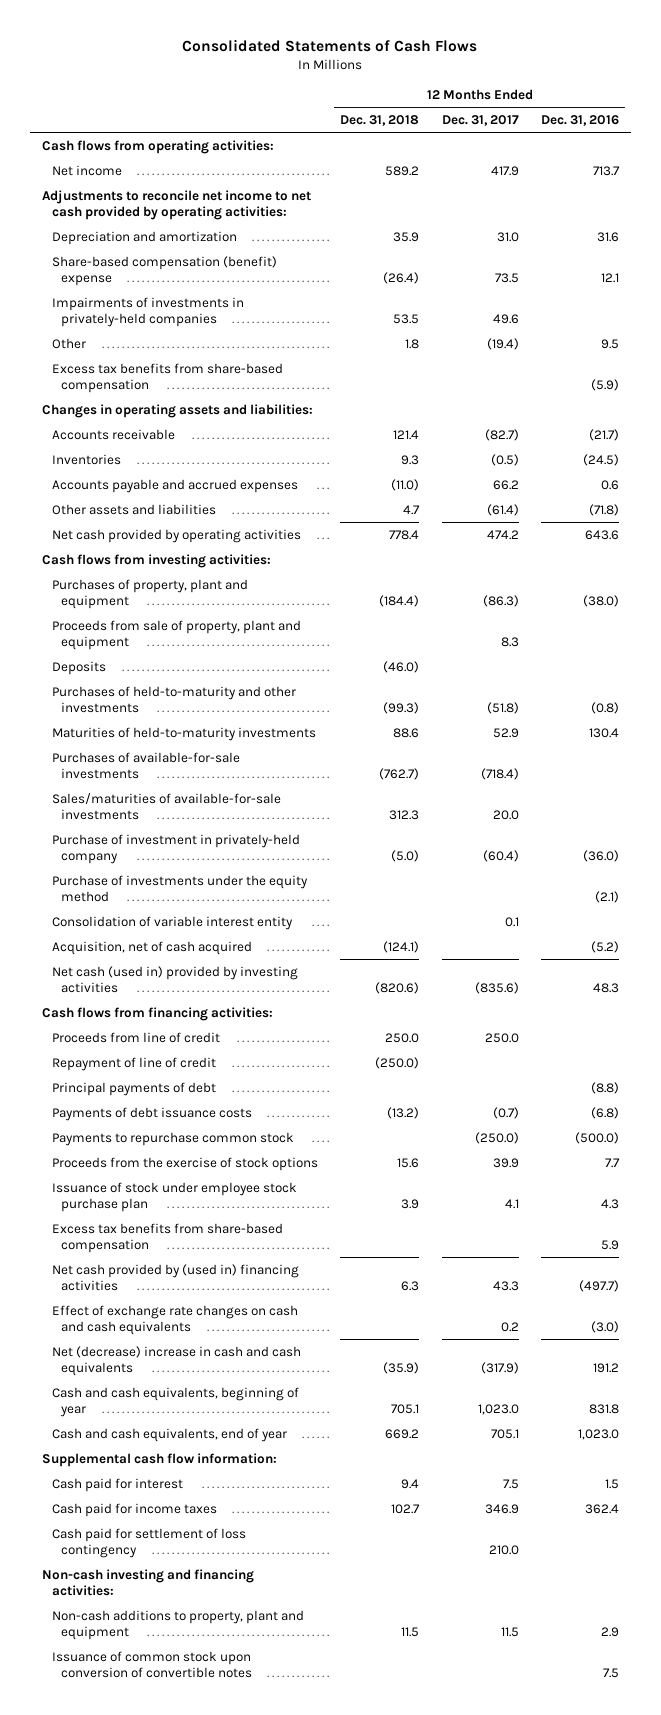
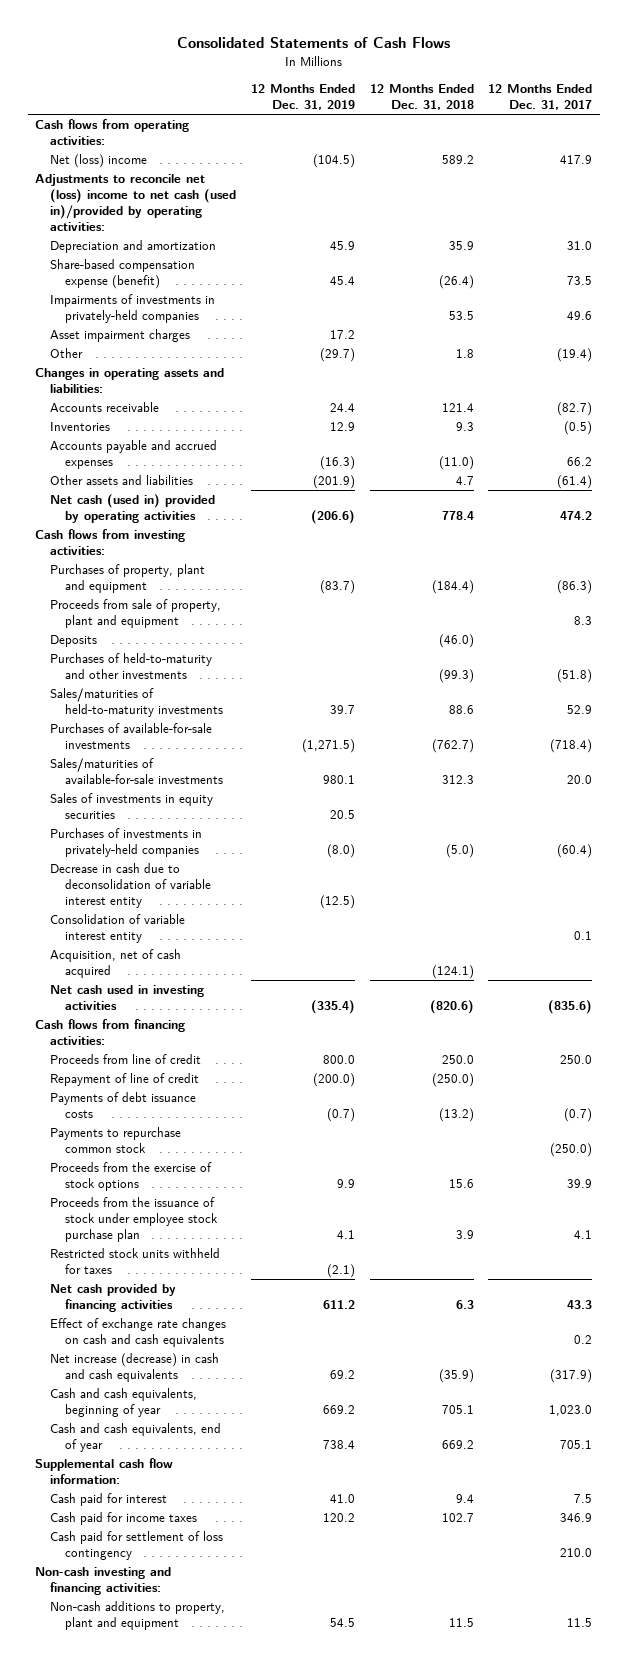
[541,115,620,127] Dec. 31, 2016 -> none
none -> [250,84,355,111] 12 Months Ended Dec. 31, 2019
[51,164,122,176] Net income -> [49,154,147,169] Net (loss) income
[41,189,311,221] Adjustments to reconcile net income to net cash provided by operating activities: -> [35,174,236,231] Adjustments to reconcile net (loss) income to net cash (used in)/provided by operating activities:
[51,255,277,287] Share-based compensation (benefit) expense -> [49,259,195,290] Share-based compensation expense (benefit)
none -> [49,329,190,343] Asset impairment charges
[51,362,283,394] Excess tax benefits from share-based compensation -> none
[51,528,301,543] Net cash provided by operating activities -> [49,494,215,524] Net cash (used in) provided by operating activities
[51,726,316,741] Maturities of held-to-maturity investments -> [49,688,223,718] Sales/maturities of held-to-maturity investments
[51,874,308,903] Purchase of investments under the equity method -> none
none -> [49,793,213,820] Sales of investments in equity securities
[51,833,300,865] Purchase of investment in privately-held company -> [49,828,202,858] Purchases of investments in privately-held companies
none -> [49,863,211,908] Decrease in cash due to deconsolidation of variable interest entity
[51,965,298,994] Net cash (used in) provided by investing activities -> [49,985,204,1011] Net cash used in investing activities
[51,1081,216,1096] Principal payments of debt -> none
[51,1222,283,1254] Excess tax benefits from share-based compensation -> none
[51,1181,297,1213] Issuance of stock under employee stock purchase plan -> [49,1197,218,1242] Proceeds from the issuance of stock under employee stock purchase plan
none -> [49,1248,220,1275] Restricted stock units withheld for taxes
[51,1263,299,1292] Net cash provided by (used in) financing activities -> [49,1284,176,1313] Net cash provided by financing activities
[51,1345,301,1377] Net (decrease) increase in cash and cash equivalents -> [49,1353,219,1383] Net increase (decrease) in cash and cash equivalents
[51,1650,253,1679] Issuance of common stock upon conversion of convertible notes -> none

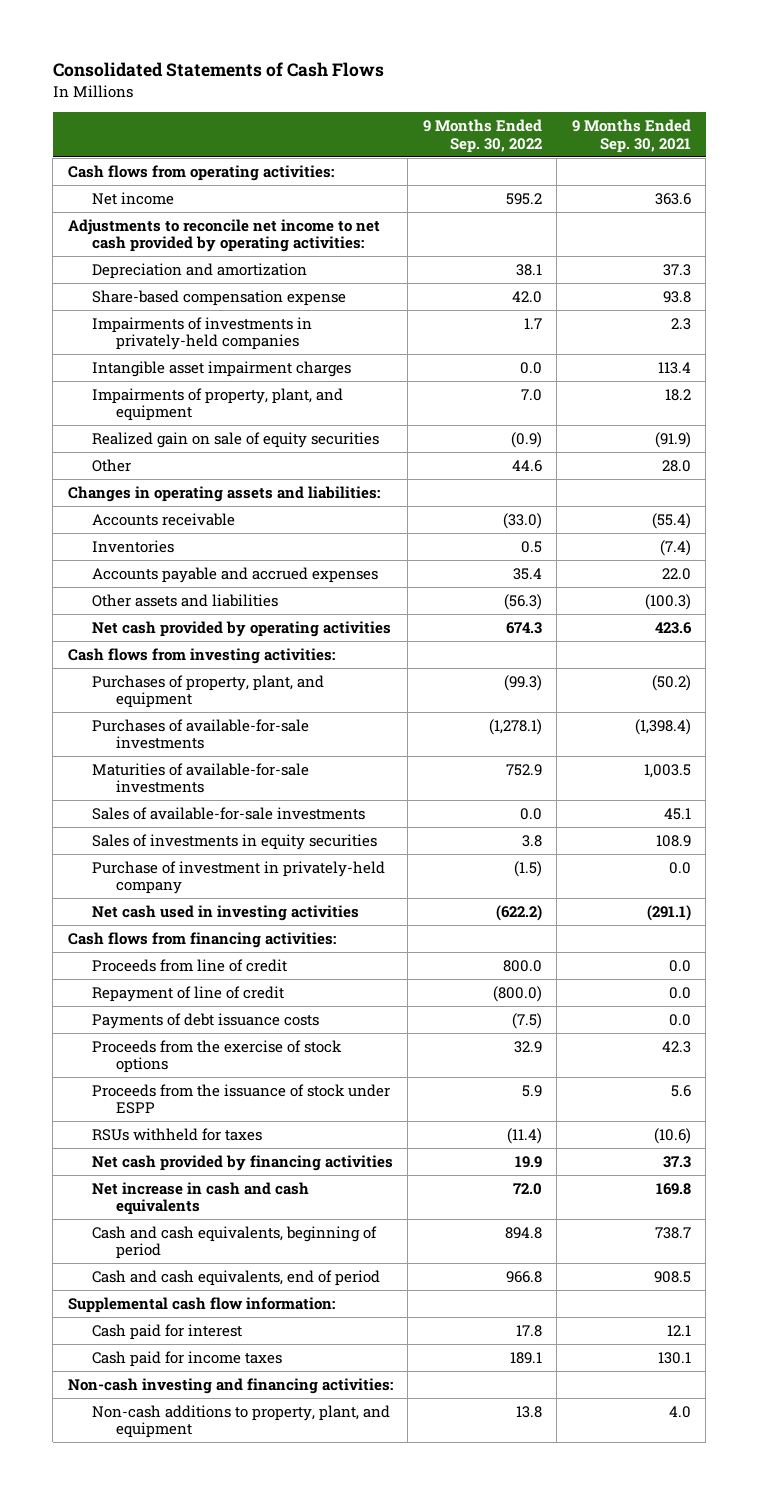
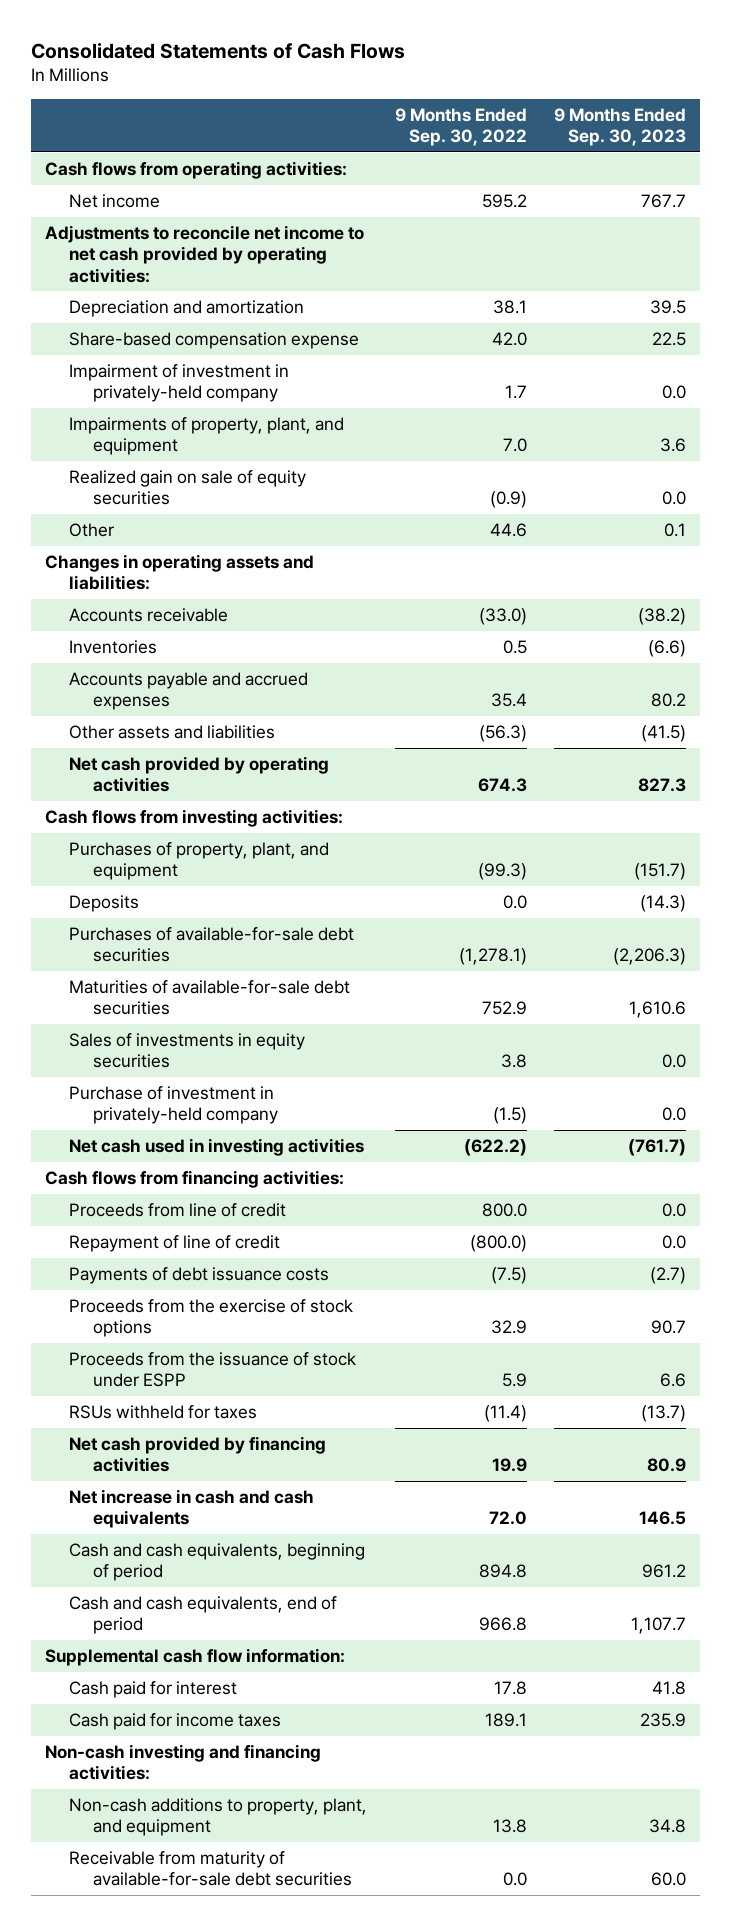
[571,119,691,153] 9 Months Ended Sep. 30, 2021 -> none
none -> [554,107,687,147] 9 Months Ended Sep. 30, 2023
[91,360,351,377] Intangible asset impairment charges -> none
[91,316,312,351] Impairments of investments in privately-held companies -> [68,364,289,403] Impairment of investment in privately-held company
[91,806,365,820] Sales of available-for-sale investments -> none
none -> [68,895,139,913] Deposits
[91,718,309,750] Purchases of available-for-sale investments -> [68,927,354,963] Purchases of available-for-sale debt securities
[91,762,309,794] Maturities of available-for-sale investments -> [68,980,350,1016] Maturities of available-for-sale debt securities
none -> [68,1851,353,1887] Receivable from maturity of available-for-sale debt securities

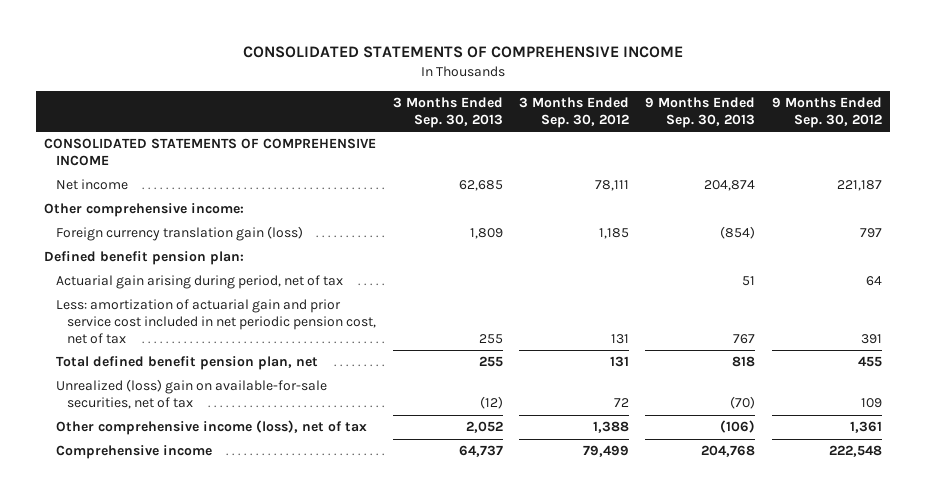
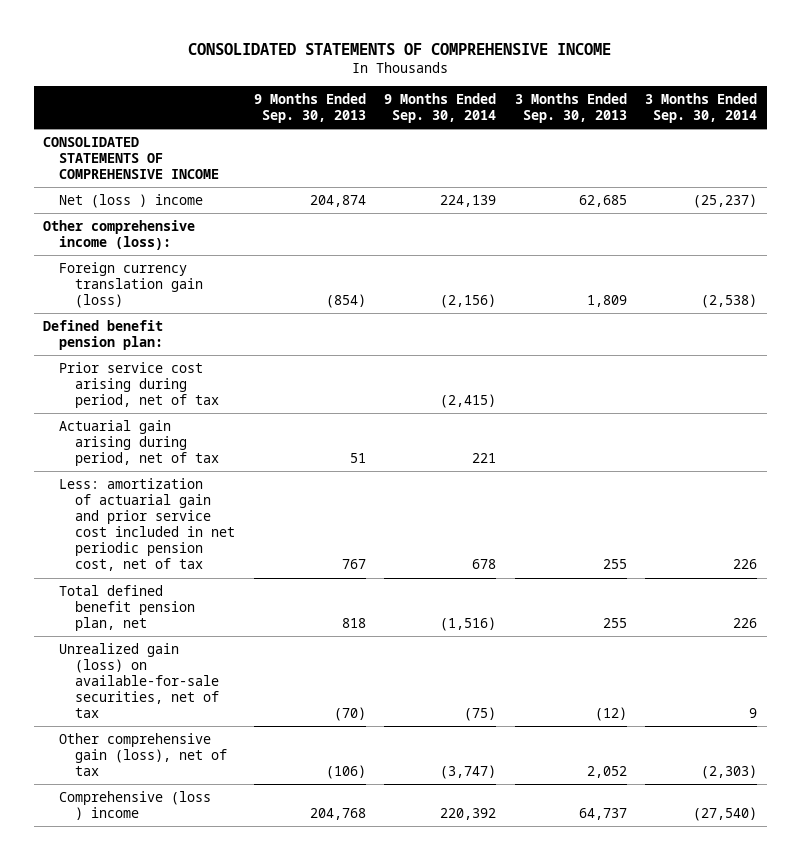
[518,96,629,128] 3 Months Ended Sep. 30, 2012 -> none
[771,96,882,128] 9 Months Ended Sep. 30, 2012 -> none
none -> [384,93,497,124] 9 Months Ended Sep. 30, 2014
none -> [645,93,758,124] 3 Months Ended Sep. 30, 2014
[55,179,128,191] Net income -> [59,193,204,208] Net (loss ) income
[43,203,244,218] Other comprehensive income: -> [42,219,195,250] Other comprehensive income (loss):
none -> [59,361,220,409] Prior service cost arising during period, net of tax
[55,379,327,410] Unrealized (loss) gain on available-for-sale securities, net of tax -> [59,642,220,719] Unrealized gain (loss) on available-for-sale securities, net of tax
[55,420,367,436] Other comprehensive income (loss), net of tax -> [59,732,228,777] Other comprehensive gain (loss), net of tax
[55,445,212,460] Comprehensive income -> [59,790,212,820] Comprehensive (loss ) income

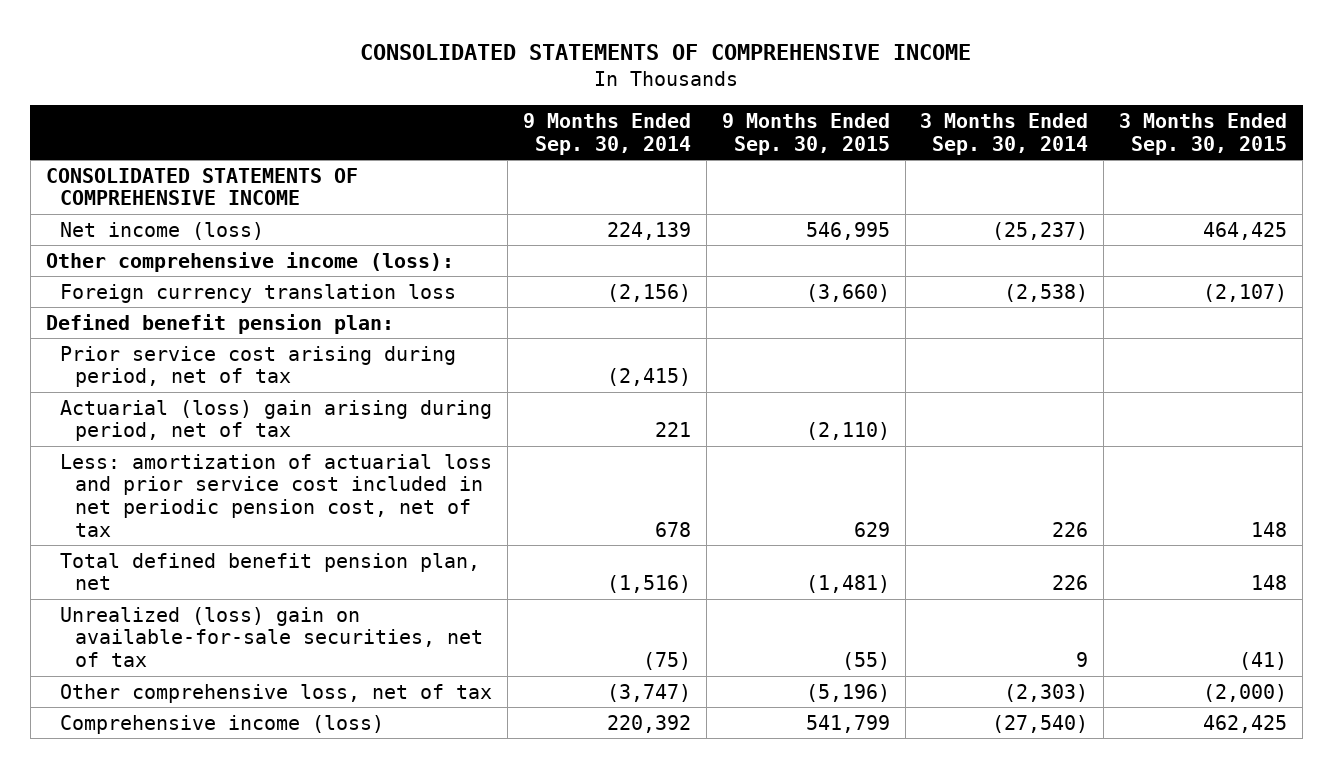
[253,93,366,124] 9 Months Ended Sep. 30, 2013 -> none
[514,93,627,124] 3 Months Ended Sep. 30, 2013 -> none
none -> [721,113,890,155] 9 Months Ended Sep. 30, 2015
none -> [1119,113,1288,155] 3 Months Ended Sep. 30, 2015
[59,193,204,208] Net (loss ) income -> [60,221,265,240] Net income (loss)
[59,261,204,309] Foreign currency translation gain (loss) -> [60,283,457,303] Foreign currency translation loss
[59,419,220,467] Actuarial gain arising during period, net of tax -> [60,399,493,442] Actuarial (loss) gain arising during period, net of tax
[59,477,236,572] Less: amortization of actuarial gain and prior service cost included in net periodic pension cost, net of tax -> [60,453,493,537] Less: amortization of actuarial loss and prior service cost included in net periodic pension cost, net of tax
[59,642,220,719] Unrealized gain (loss) on available-for-sale securities, net of tax -> [60,606,483,667] Unrealized (loss) gain on available-for-sale securities, net of tax
[59,732,228,777] Other comprehensive gain (loss), net of tax -> [60,683,493,703] Other comprehensive loss, net of tax
[59,790,212,820] Comprehensive (loss ) income -> [60,714,385,734] Comprehensive income (loss)

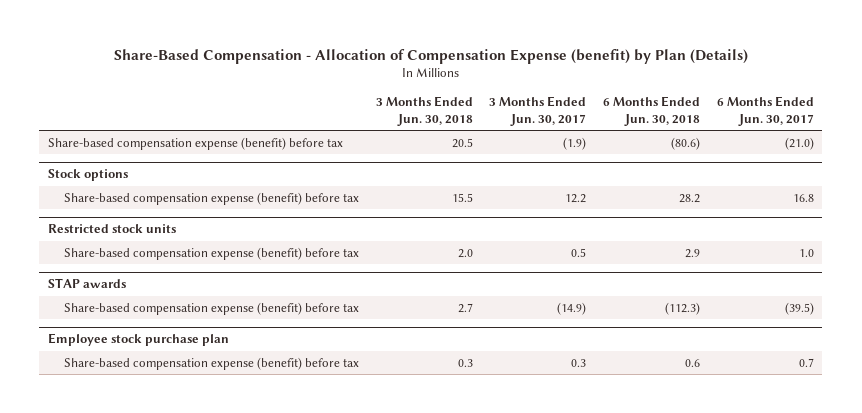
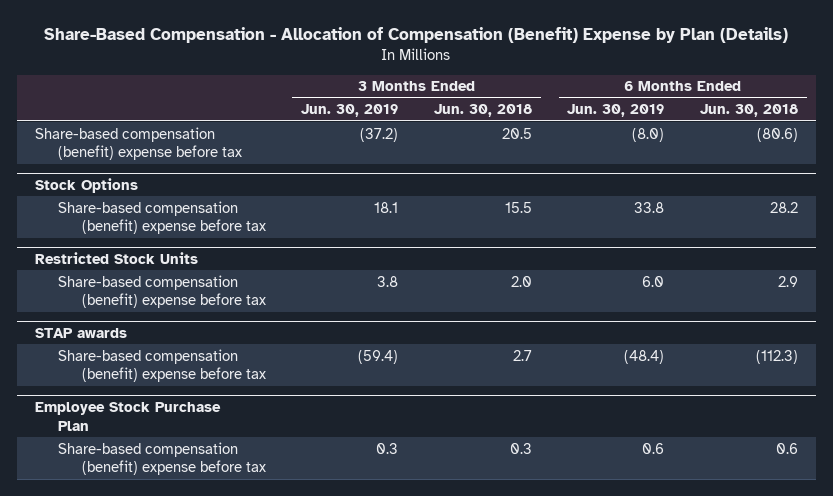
[113,48,748,64] Share-Based Compensation - Allocation of Compensation Expense (benefit) by Plan (Details) -> [44,26,789,43] Share-Based Compensation - Allocation of Compensation (Benefit) Expense by Plan (Details)
[489,96,587,126] 3 Months Ended Jun. 30, 2017 -> none
[716,96,814,126] 6 Months Ended Jun. 30, 2017 -> none
none -> [301,104,399,118] Jun. 30, 2019
none -> [567,104,665,118] Jun. 30, 2019
[47,136,343,150] Share-based compensation expense (benefit) before tax -> [34,126,243,161] Share-based compensation (benefit) expense before tax
[47,169,128,182] Stock options -> [34,177,138,193] Stock Options
[63,191,359,205] Share-based compensation expense (benefit) before tax -> [58,200,266,235] Share-based compensation (benefit) expense before tax
[47,224,176,234] Restricted stock units -> [34,251,198,264] Restricted Stock Units
[63,246,359,260] Share-based compensation expense (benefit) before tax -> [58,274,266,309] Share-based compensation (benefit) expense before tax
[63,301,359,315] Share-based compensation expense (benefit) before tax -> [58,348,266,383] Share-based compensation (benefit) expense before tax
[47,333,229,347] Employee stock purchase plan -> [34,401,221,431] Employee Stock Purchase Plan
[63,356,359,370] Share-based compensation expense (benefit) before tax -> [58,441,266,476] Share-based compensation (benefit) expense before tax

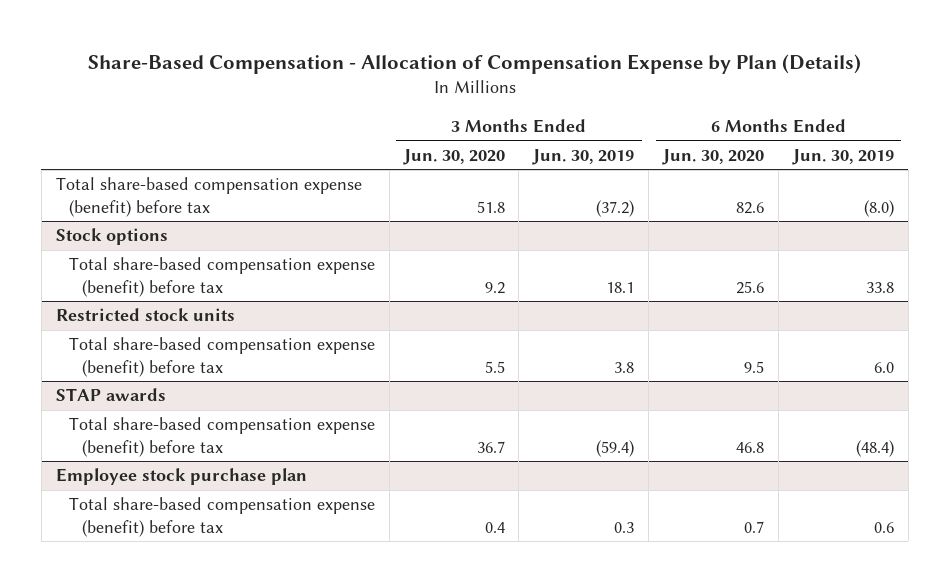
[44,26,789,43] Share-Based Compensation - Allocation of Compensation (Benefit) Expense by Plan (Details) -> [87,54,861,75] Share-Based Compensation - Allocation of Compensation Expense by Plan (Details)
[433,104,532,118] Jun. 30, 2018 -> none
[700,104,799,118] Jun. 30, 2018 -> none
none -> [402,148,505,165] Jun. 30, 2020
none -> [662,148,765,165] Jun. 30, 2020
[34,126,243,161] Share-based compensation (benefit) expense before tax -> [55,177,362,217] Total share-based compensation expense (benefit) before tax
[34,177,138,193] Stock Options -> [55,228,168,246] Stock options
[58,200,266,235] Share-based compensation (benefit) expense before tax -> [68,257,375,297] Total share-based compensation expense (benefit) before tax
[34,251,198,264] Restricted Stock Units -> [55,308,235,322] Restricted stock units
[58,274,266,309] Share-based compensation (benefit) expense before tax -> [68,337,375,377] Total share-based compensation expense (benefit) before tax
[58,348,266,383] Share-based compensation (benefit) expense before tax -> [68,417,375,457] Total share-based compensation expense (benefit) before tax
[34,401,221,431] Employee Stock Purchase Plan -> [55,468,307,486] Employee stock purchase plan
[58,441,266,476] Share-based compensation (benefit) expense before tax -> [68,497,375,537] Total share-based compensation expense (benefit) before tax

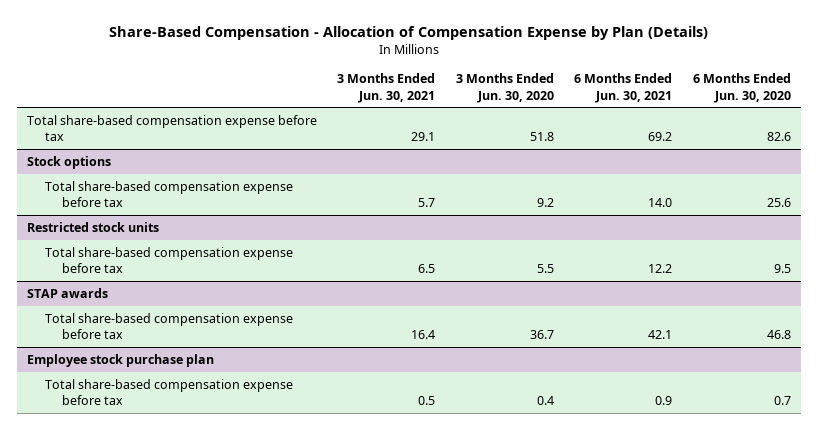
[532,148,635,165] Jun. 30, 2019 -> none
[791,148,894,165] Jun. 30, 2019 -> none
none -> [337,73,436,103] 3 Months Ended Jun. 30, 2021
none -> [574,73,673,103] 6 Months Ended Jun. 30, 2021
[55,177,362,217] Total share-based compensation expense (benefit) before tax -> [27,114,318,142] Total share-based compensation expense before tax
[68,257,375,297] Total share-based compensation expense (benefit) before tax -> [44,180,293,208] Total share-based compensation expense before tax
[68,337,375,377] Total share-based compensation expense (benefit) before tax -> [44,246,293,274] Total share-based compensation expense before tax
[68,417,375,457] Total share-based compensation expense (benefit) before tax -> [44,312,293,340] Total share-based compensation expense before tax
[68,497,375,537] Total share-based compensation expense (benefit) before tax -> [44,378,293,406] Total share-based compensation expense before tax

